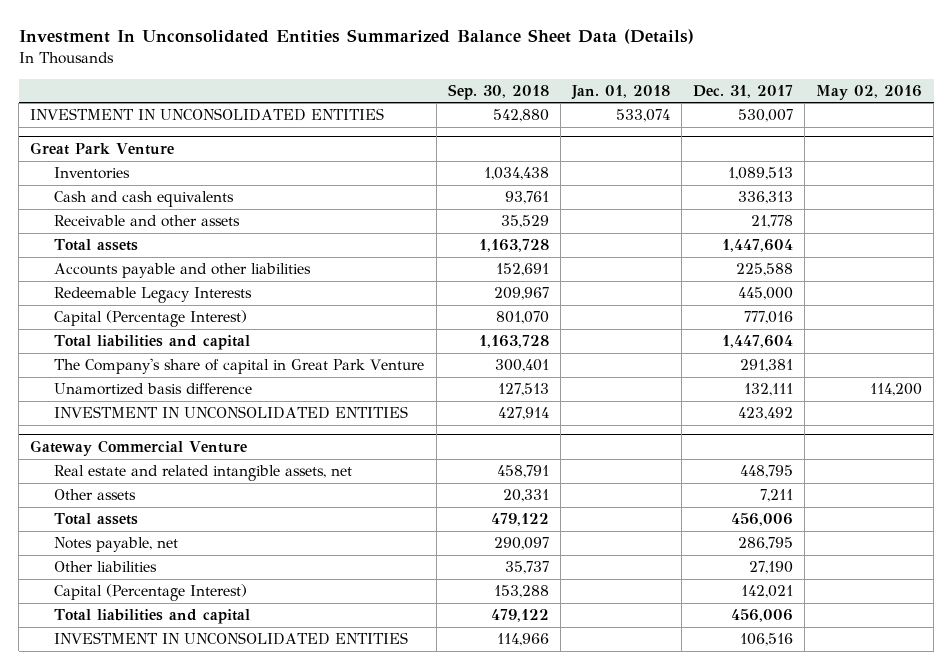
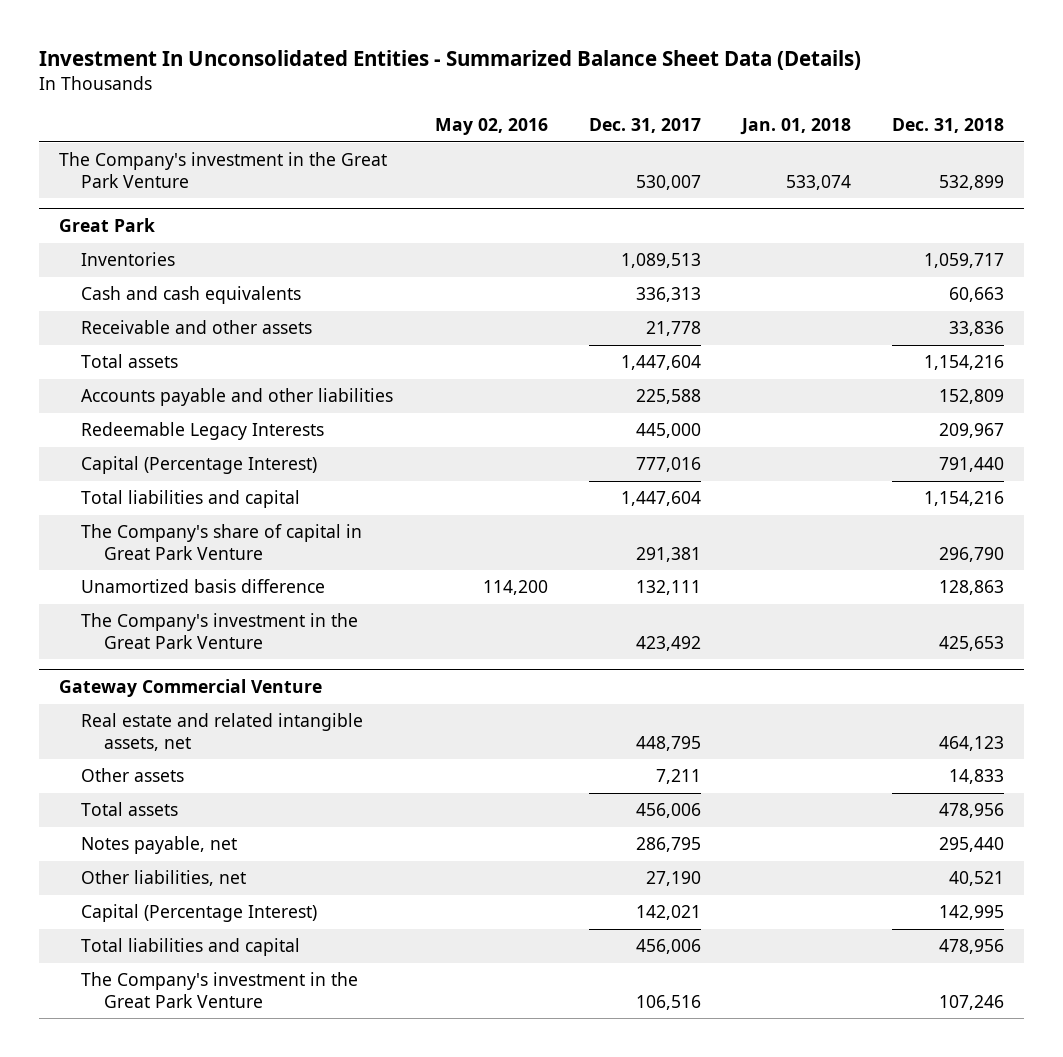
[18,29,694,45] Investment In Unconsolidated Entities Summarized Balance Sheet Data (Details) -> [38,50,861,71] Investment In Unconsolidated Entities - Summarized Balance Sheet Data (Details)
[447,83,549,100] Sep. 30, 2018 -> none
none -> [891,117,1004,133] Dec. 31, 2018
[30,108,385,122] INVESTMENT IN UNCONSOLIDATED ENTITIES -> [59,152,388,188] The Company's investment in the Great Park Venture
[30,141,175,155] Great Park Venture -> [59,218,156,233] Great Park
[54,406,409,420] INVESTMENT IN UNCONSOLIDATED ENTITIES -> [81,613,359,649] The Company's investment in the Great Park Venture
[54,561,158,573] Other liabilities -> [81,870,247,887] Other liabilities, net
[54,632,409,646] INVESTMENT IN UNCONSOLIDATED ENTITIES -> [81,972,359,1008] The Company's investment in the Great Park Venture

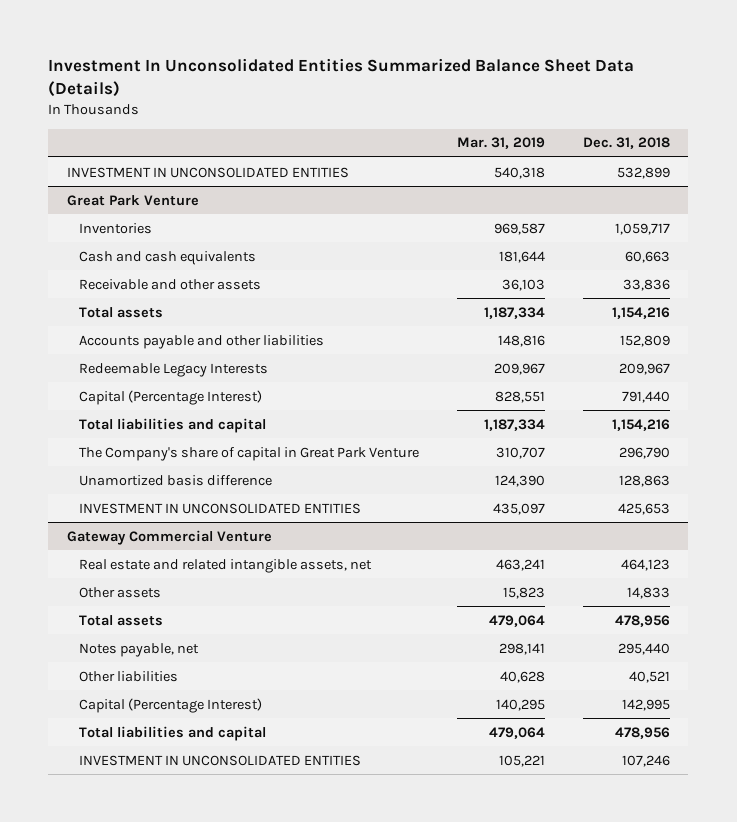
[38,50,861,71] Investment In Unconsolidated Entities - Summarized Balance Sheet Data (Details) -> [48,58,635,98] Investment In Unconsolidated Entities Summarized Balance Sheet Data (Details)
[434,117,548,135] May 02, 2016 -> none
[588,117,701,133] Dec. 31, 2017 -> none
[739,117,851,135] Jan. 01, 2018 -> none
none -> [457,137,546,150] Mar. 31, 2019
[59,152,388,188] The Company's investment in the Great Park Venture -> [67,166,350,178] INVESTMENT IN UNCONSOLIDATED ENTITIES
[59,218,156,233] Great Park -> [67,194,200,206] Great Park Venture
[81,613,359,649] The Company's investment in the Great Park Venture -> [79,502,362,514] INVESTMENT IN UNCONSOLIDATED ENTITIES
[81,870,247,887] Other liabilities, net -> [79,670,179,682] Other liabilities
[81,972,359,1008] The Company's investment in the Great Park Venture -> [79,754,362,766] INVESTMENT IN UNCONSOLIDATED ENTITIES

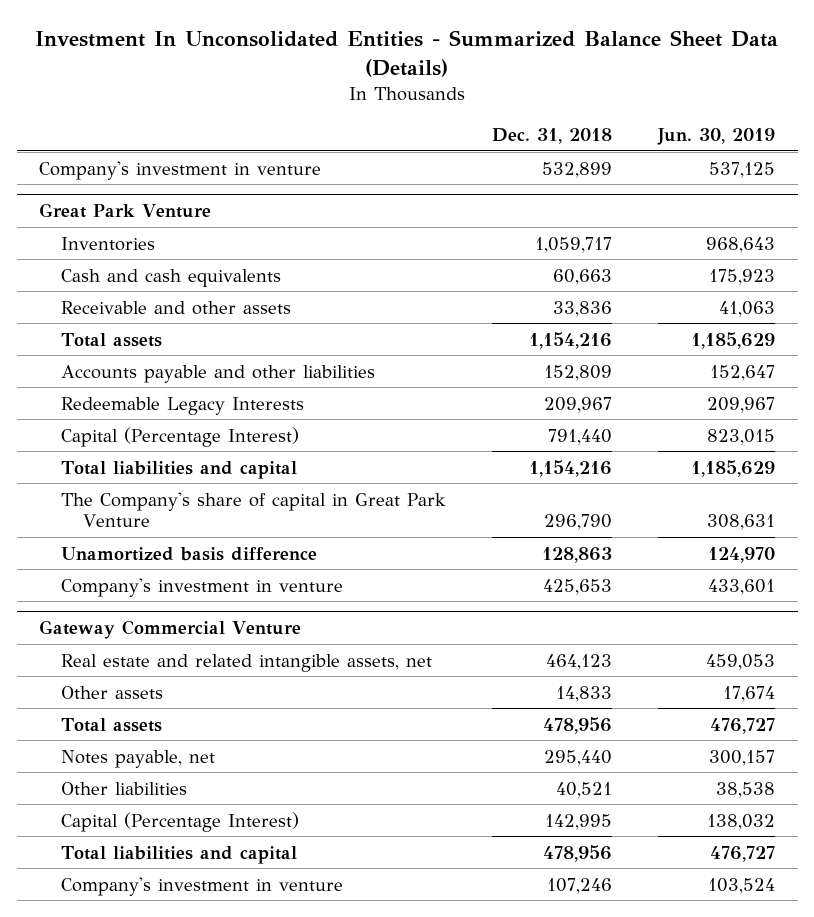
[48,58,635,98] Investment In Unconsolidated Entities Summarized Balance Sheet Data (Details) -> [35,29,779,77] Investment In Unconsolidated Entities - Summarized Balance Sheet Data (Details)
[457,137,546,150] Mar. 31, 2019 -> none
none -> [656,128,775,146] Jun. 30, 2019
[67,166,350,178] INVESTMENT IN UNCONSOLIDATED ENTITIES -> [39,160,322,180] Company's investment in venture
[79,502,362,514] INVESTMENT IN UNCONSOLIDATED ENTITIES -> [61,577,344,597] Company's investment in venture
[79,754,362,766] INVESTMENT IN UNCONSOLIDATED ENTITIES -> [61,876,344,896] Company's investment in venture

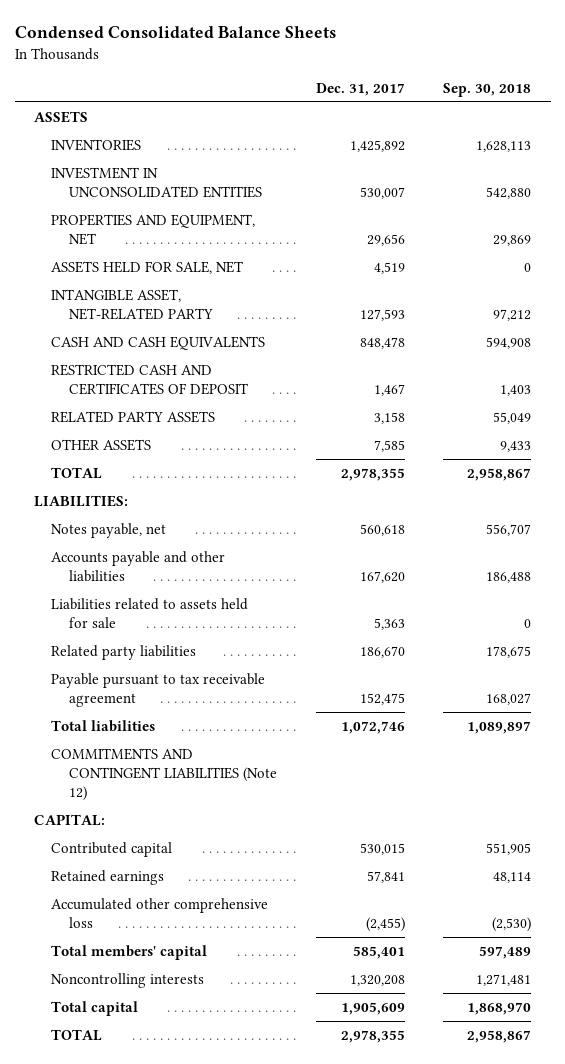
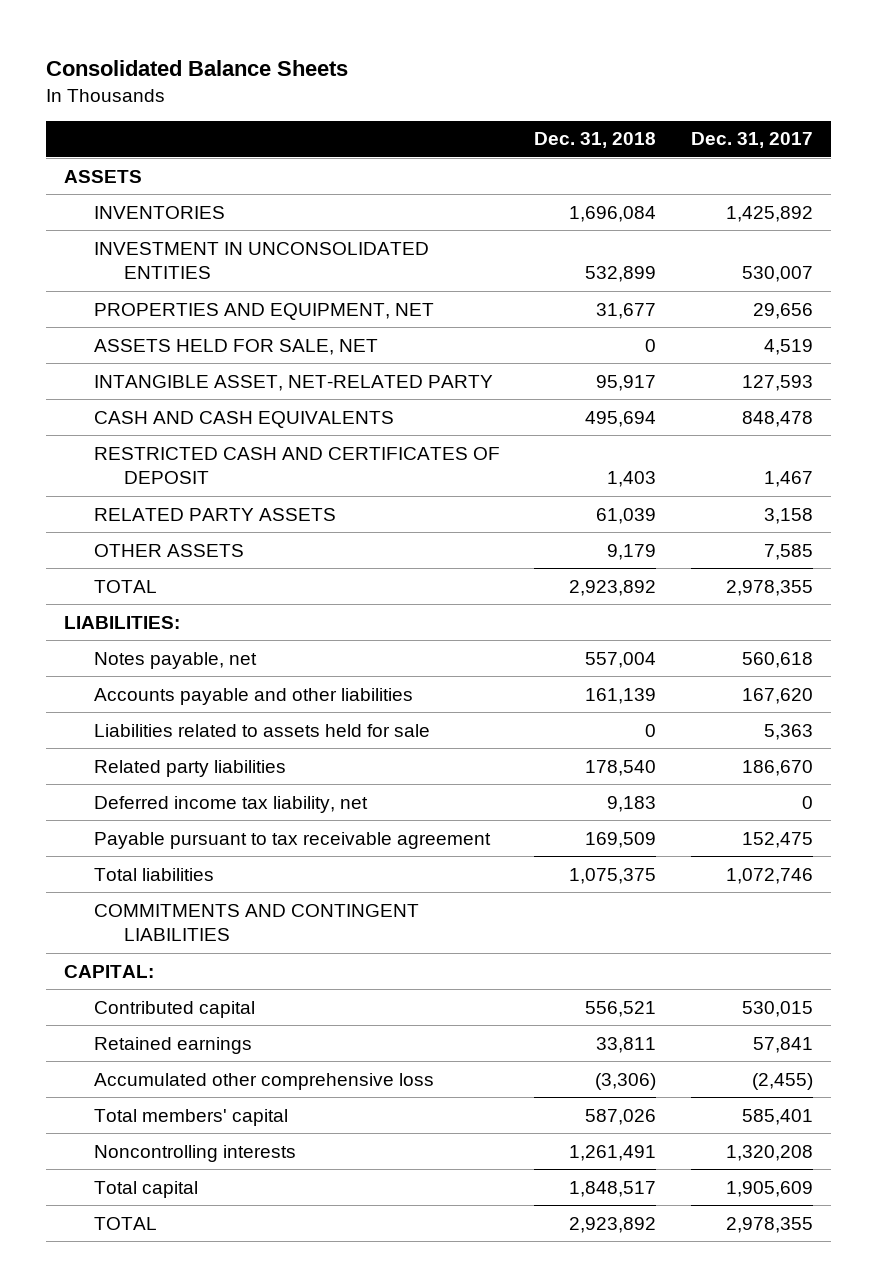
[14,26,336,39] Condensed Consolidated Balance Sheets -> [46,59,349,76] Consolidated Balance Sheets
[443,82,532,97] Sep. 30, 2018 -> none
none -> [534,132,657,149] Dec. 31, 2018
none -> [93,795,368,813] Deferred income tax liability, net
[51,747,277,801] COMMITMENTS AND CONTINGENT LIABILITIES (Note 12) -> [93,903,419,942] COMMITMENTS AND CONTINGENT LIABILITIES

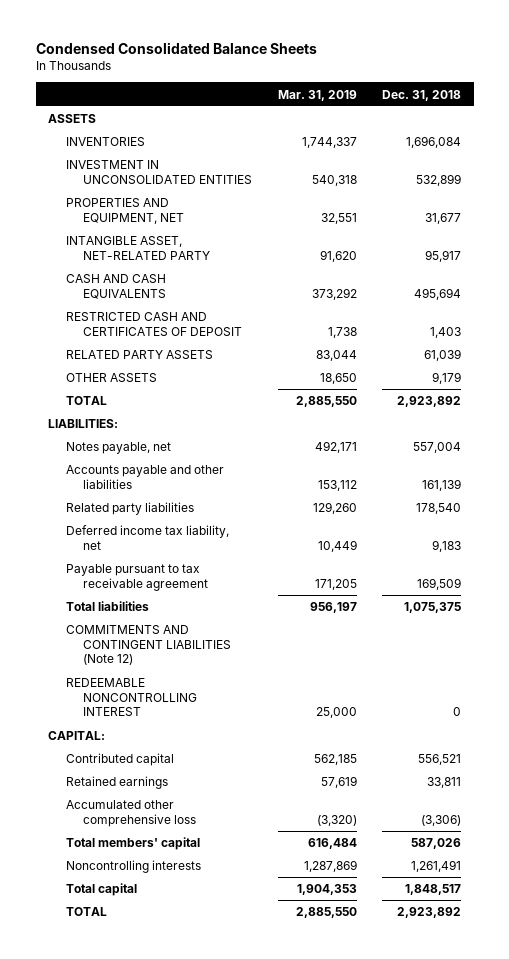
[46,59,349,76] Consolidated Balance Sheets -> [35,42,317,55] Condensed Consolidated Balance Sheets
[691,132,814,149] Dec. 31, 2017 -> none
none -> [277,89,357,101] Mar. 31, 2019
[93,338,378,355] ASSETS HELD FOR SALE, NET -> none
[93,723,430,737] Liabilities related to assets held for sale -> none
[93,903,419,942] COMMITMENTS AND CONTINGENT LIABILITIES -> [65,625,232,666] COMMITMENTS AND CONTINGENT LIABILITIES (Note 12)
none -> [65,678,198,717] REDEEMABLE NONCONTROLLING INTEREST

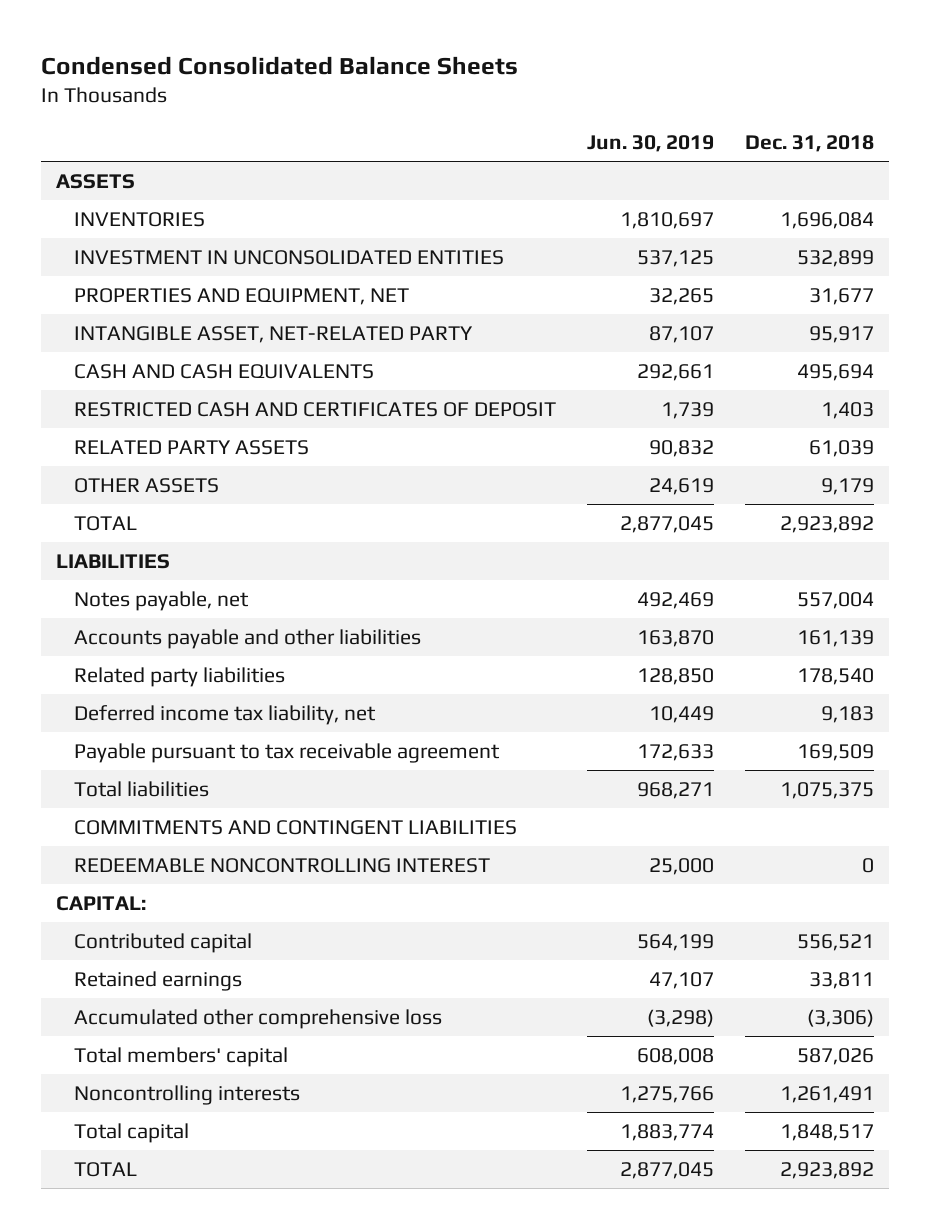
[277,89,357,101] Mar. 31, 2019 -> none
none -> [587,135,715,153] Jun. 30, 2019
[48,419,119,429] LIABILITIES: -> [56,553,171,569] LIABILITIES
[65,625,232,666] COMMITMENTS AND CONTINGENT LIABILITIES (Note 12) -> [74,819,518,835] COMMITMENTS AND CONTINGENT LIABILITIES

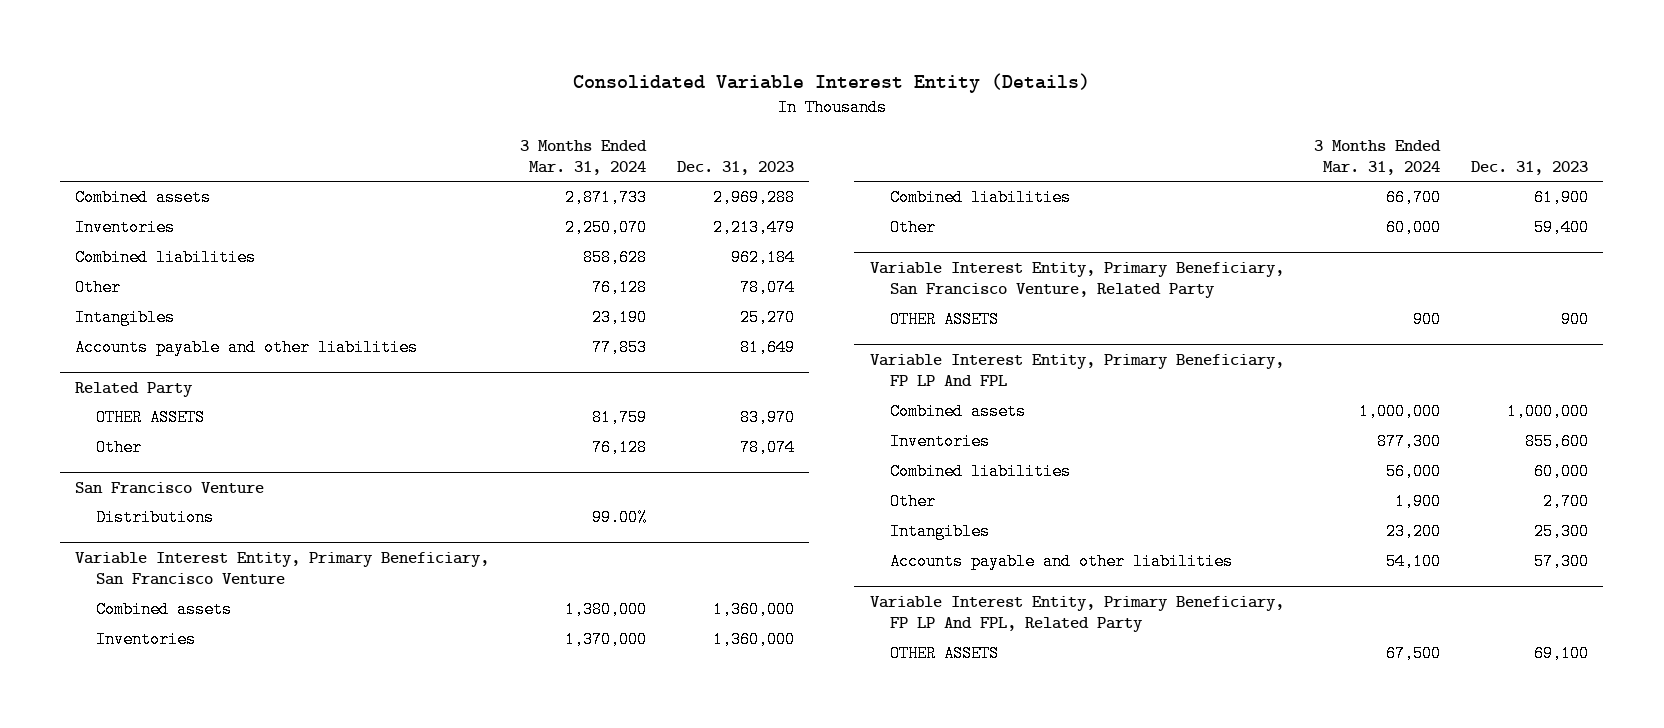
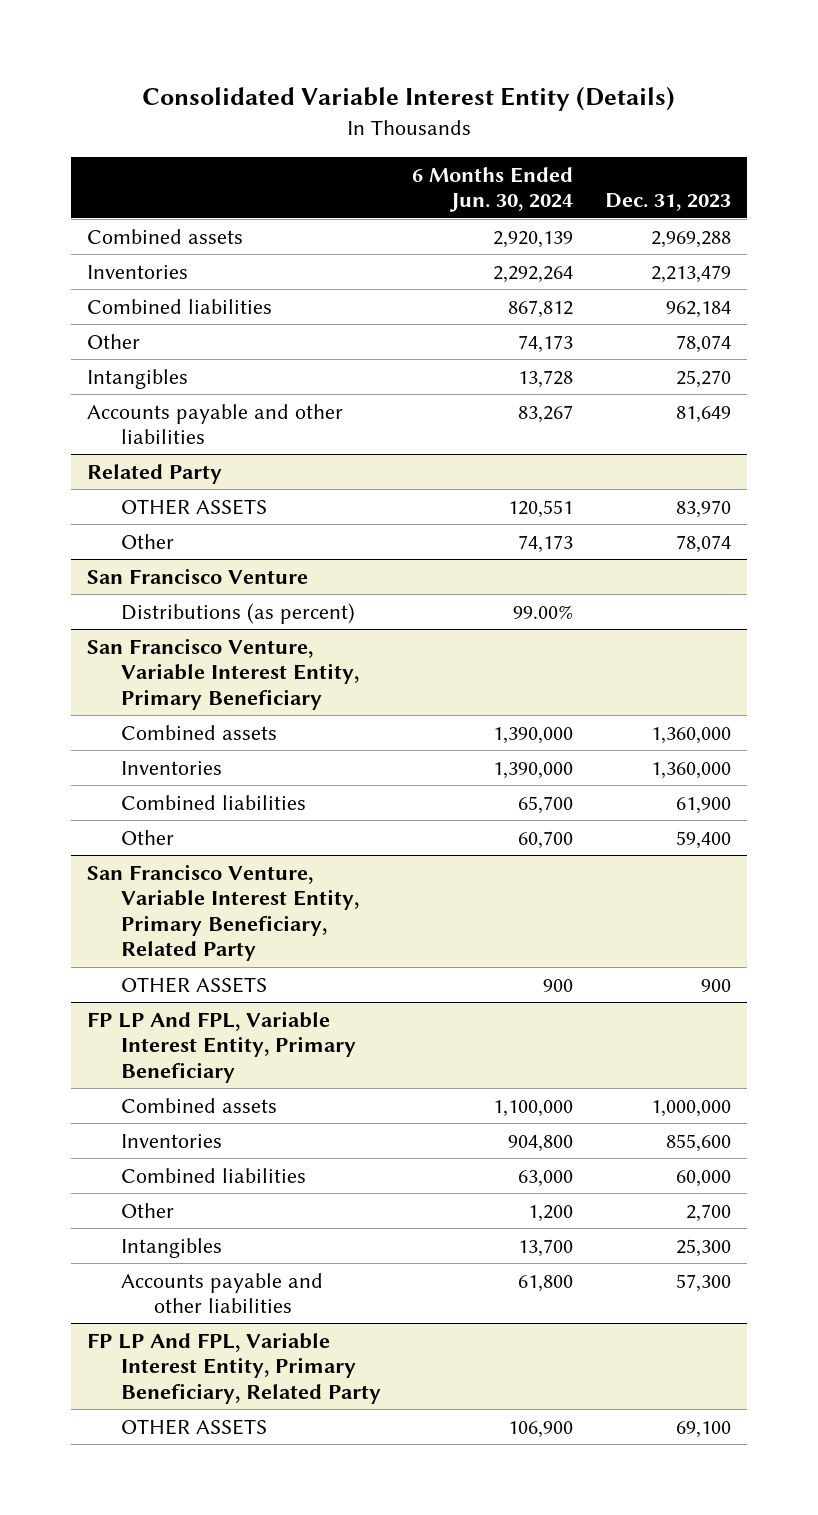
[520,139,648,175] 3 Months Ended Mar. 31, 2024 -> none
none -> [412,166,574,213] 6 Months Ended Jun. 30, 2024
[95,509,214,527] Distributions -> [120,602,355,624] Distributions (as percent)
[75,552,490,586] Variable Interest Entity, Primary Beneficiary, San Francisco Venture -> [86,637,359,710] San Francisco Venture, Variable Interest Entity, Primary Beneficiary
[869,262,1284,299] Variable Interest Entity, Primary Beneficiary, San Francisco Venture, Related Party -> [86,863,359,962] San Francisco Venture, Variable Interest Entity, Primary Beneficiary, Related Party
[869,354,1284,387] Variable Interest Entity, Primary Beneficiary, FP LP And FPL -> [86,1010,356,1083] FP LP And FPL, Variable Interest Entity, Primary Beneficiary
[869,596,1284,633] Variable Interest Entity, Primary Beneficiary, FP LP And FPL, Related Party -> [86,1331,381,1404] FP LP And FPL, Variable Interest Entity, Primary Beneficiary, Related Party

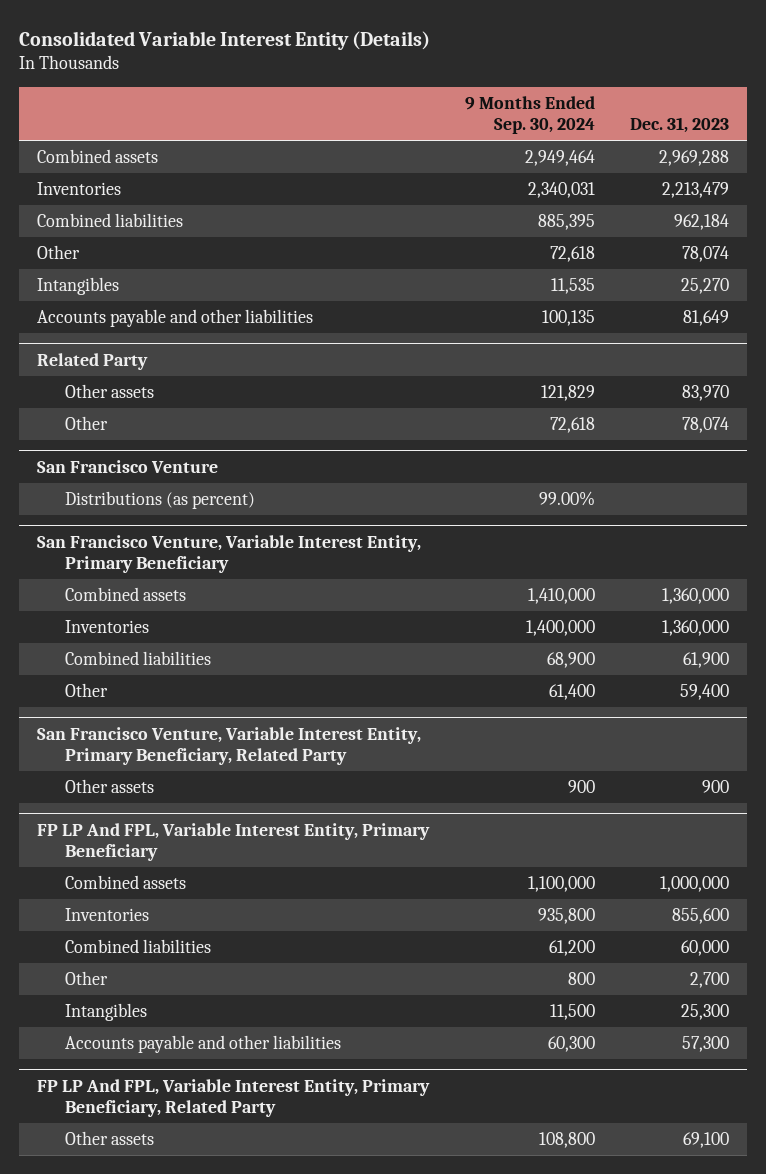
[412,166,574,213] 6 Months Ended Jun. 30, 2024 -> none
none -> [464,95,595,135] 9 Months Ended Sep. 30, 2024
[120,498,267,515] OTHER ASSETS -> [64,383,154,398] Other assets
[120,976,267,993] OTHER ASSETS -> [64,778,154,793] Other assets
[120,1418,267,1435] OTHER ASSETS -> [64,1130,154,1145] Other assets

